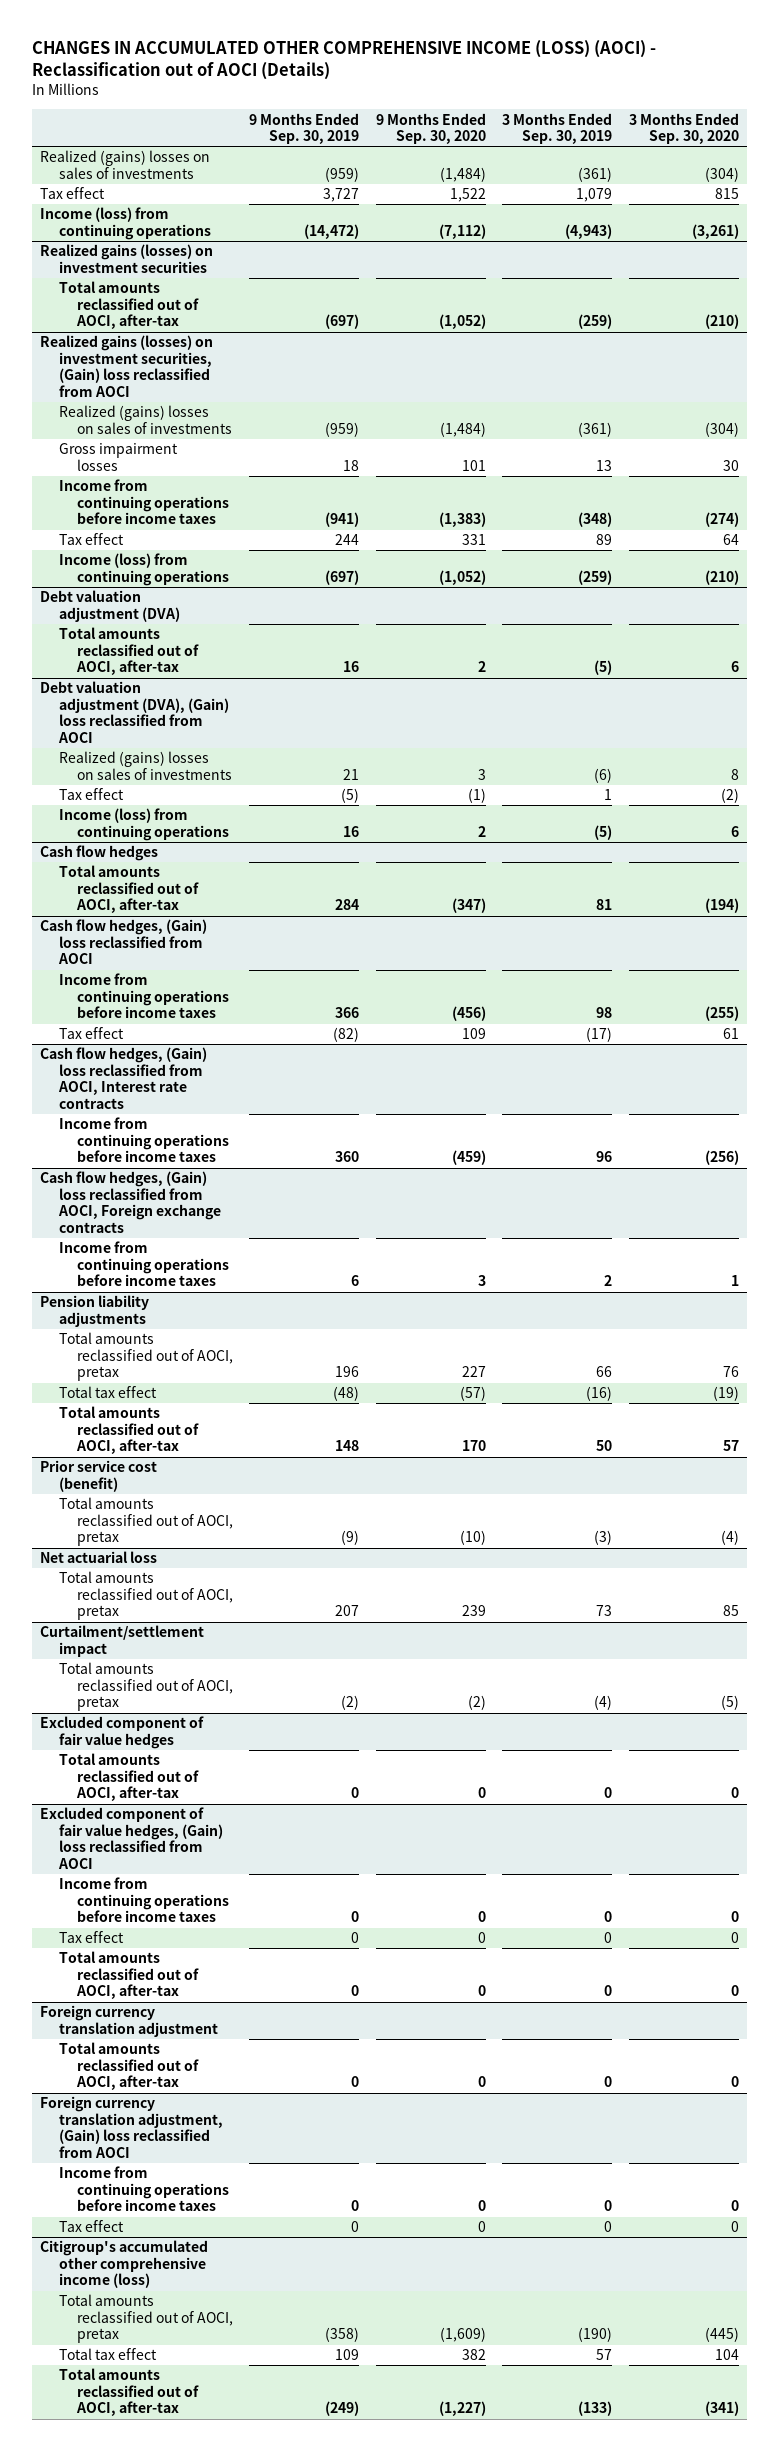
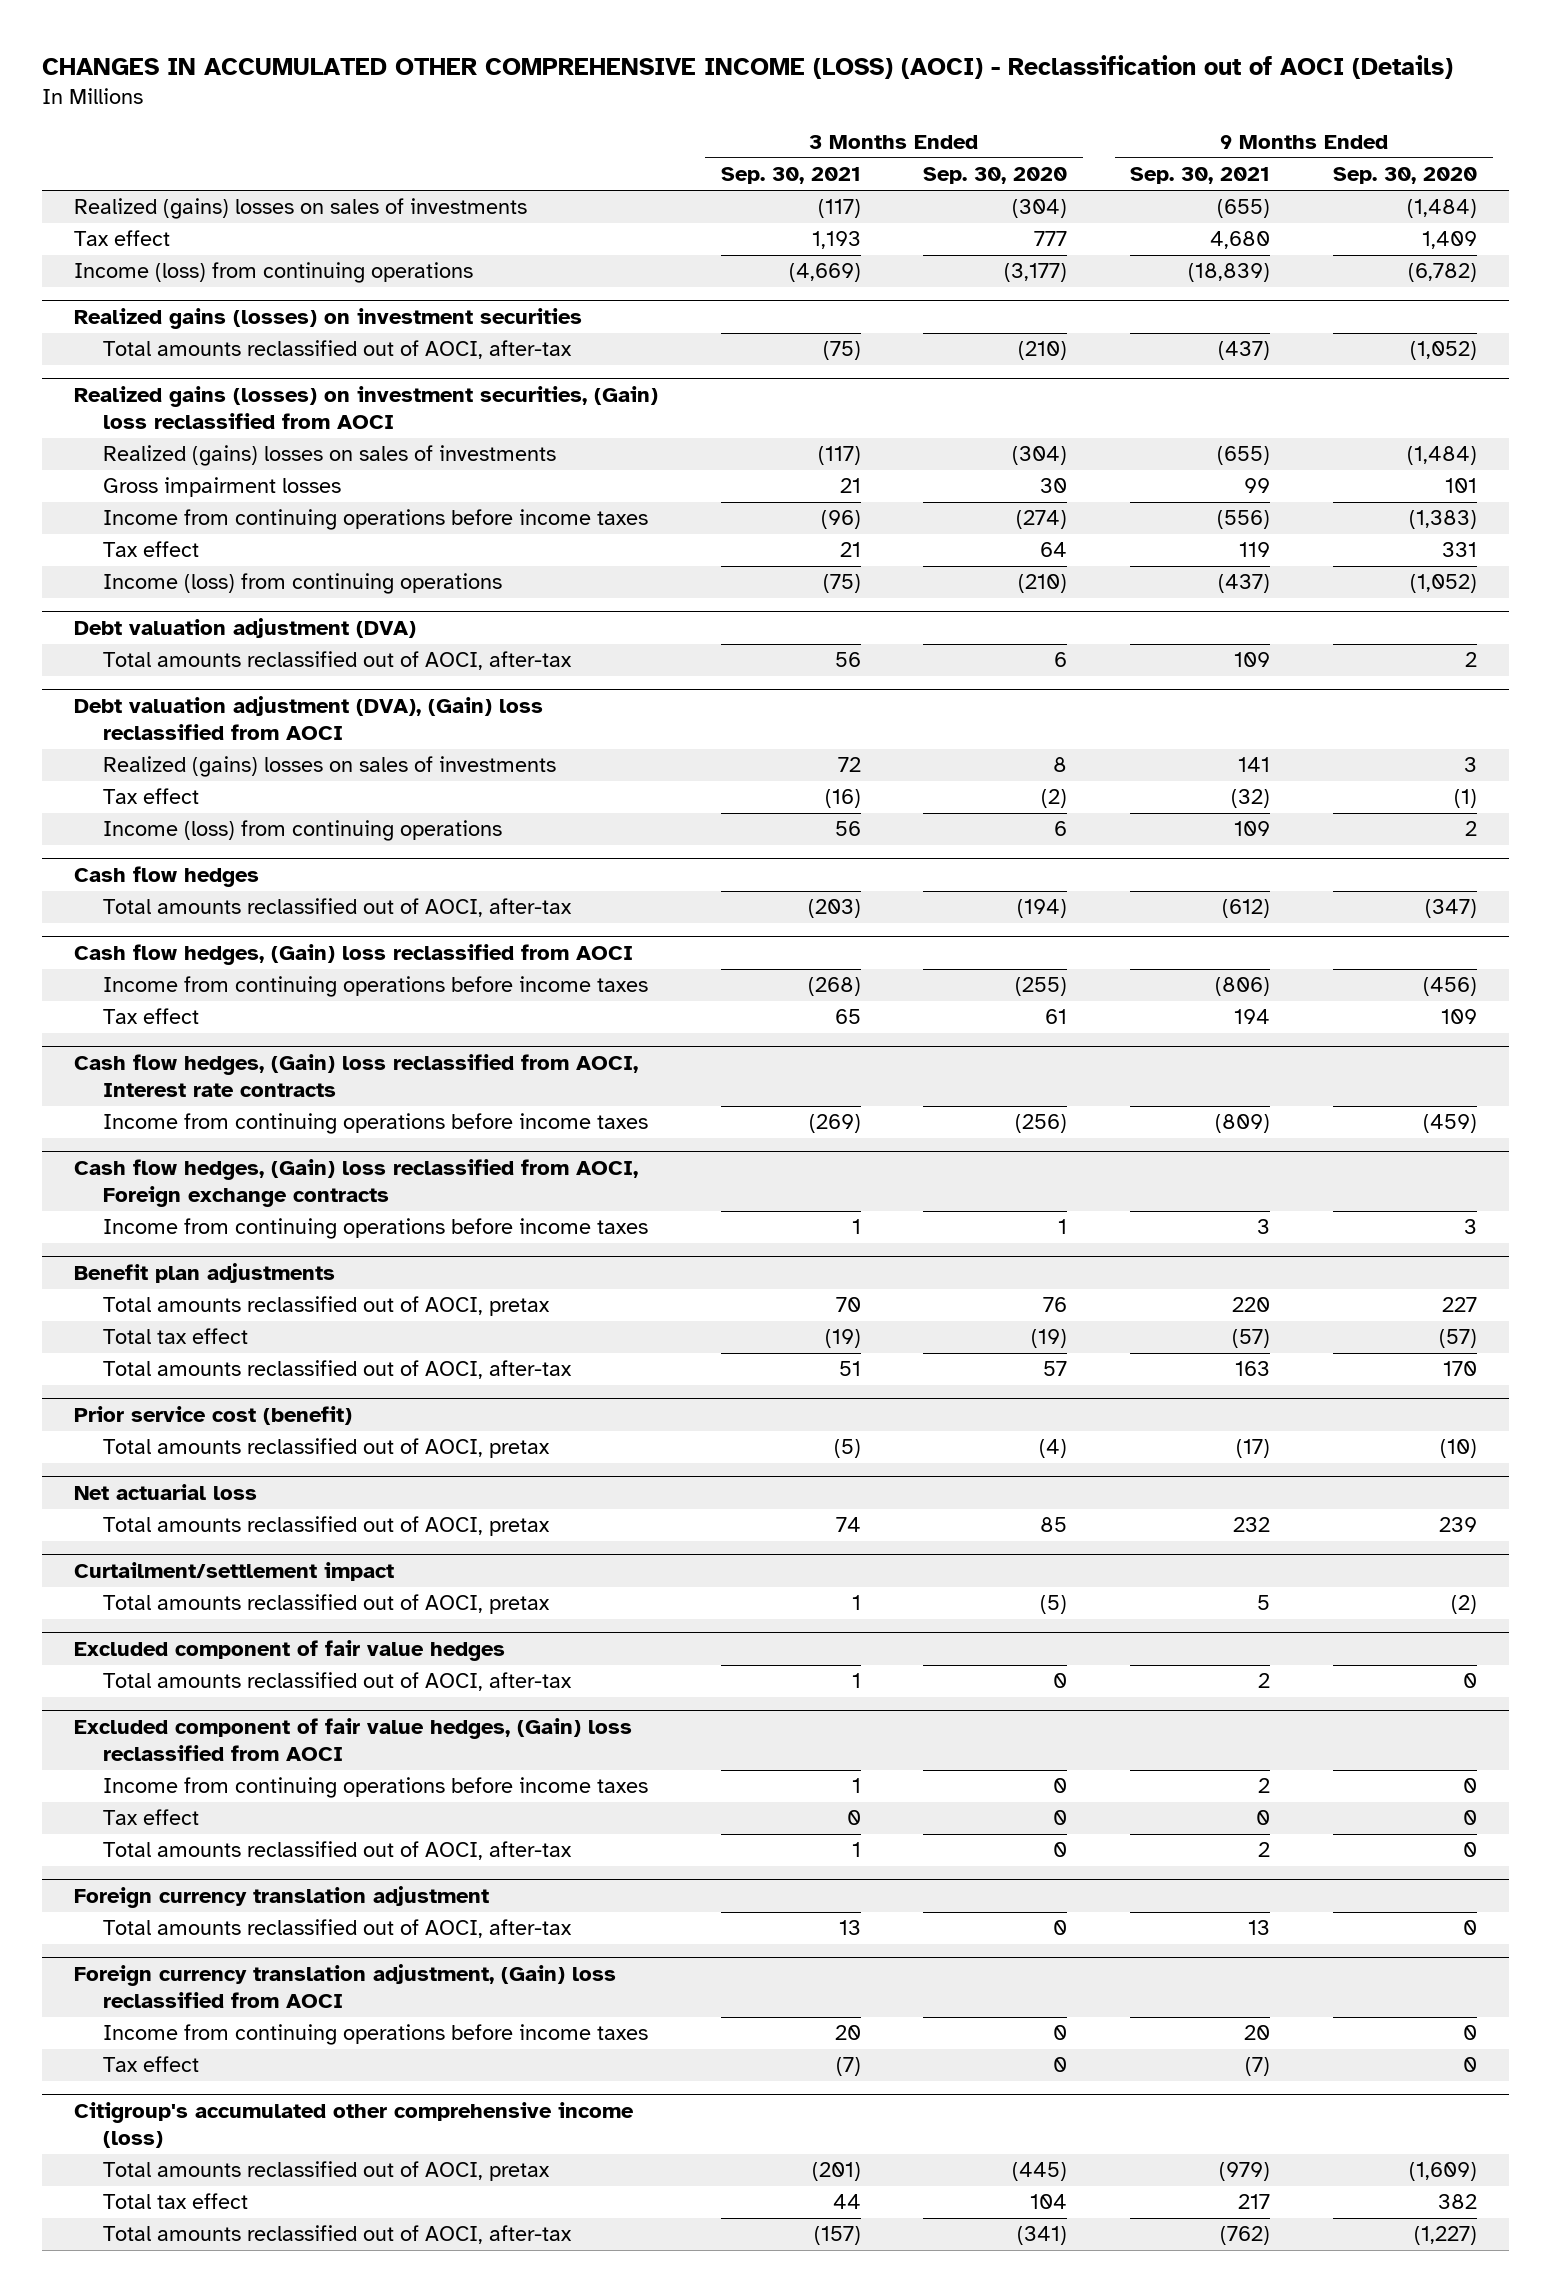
[249,112,360,145] 9 Months Ended Sep. 30, 2019 -> none
[502,112,613,145] 3 Months Ended Sep. 30, 2019 -> none
none -> [720,167,861,185] Sep. 30, 2021
none -> [1130,167,1271,185] Sep. 30, 2021
[449,188,486,203] 1,522 -> [1422,231,1478,250] 1,409
[714,188,739,200] 815 -> [1034,231,1068,247] 777
[438,223,486,239] (7,112) -> [1408,263,1478,283] (6,782)
[691,223,739,239] (3,261) -> [1004,263,1068,283] (3,177)
[40,1295,150,1327] Pension liability adjustments -> [73,1262,335,1283] Benefit plan adjustments

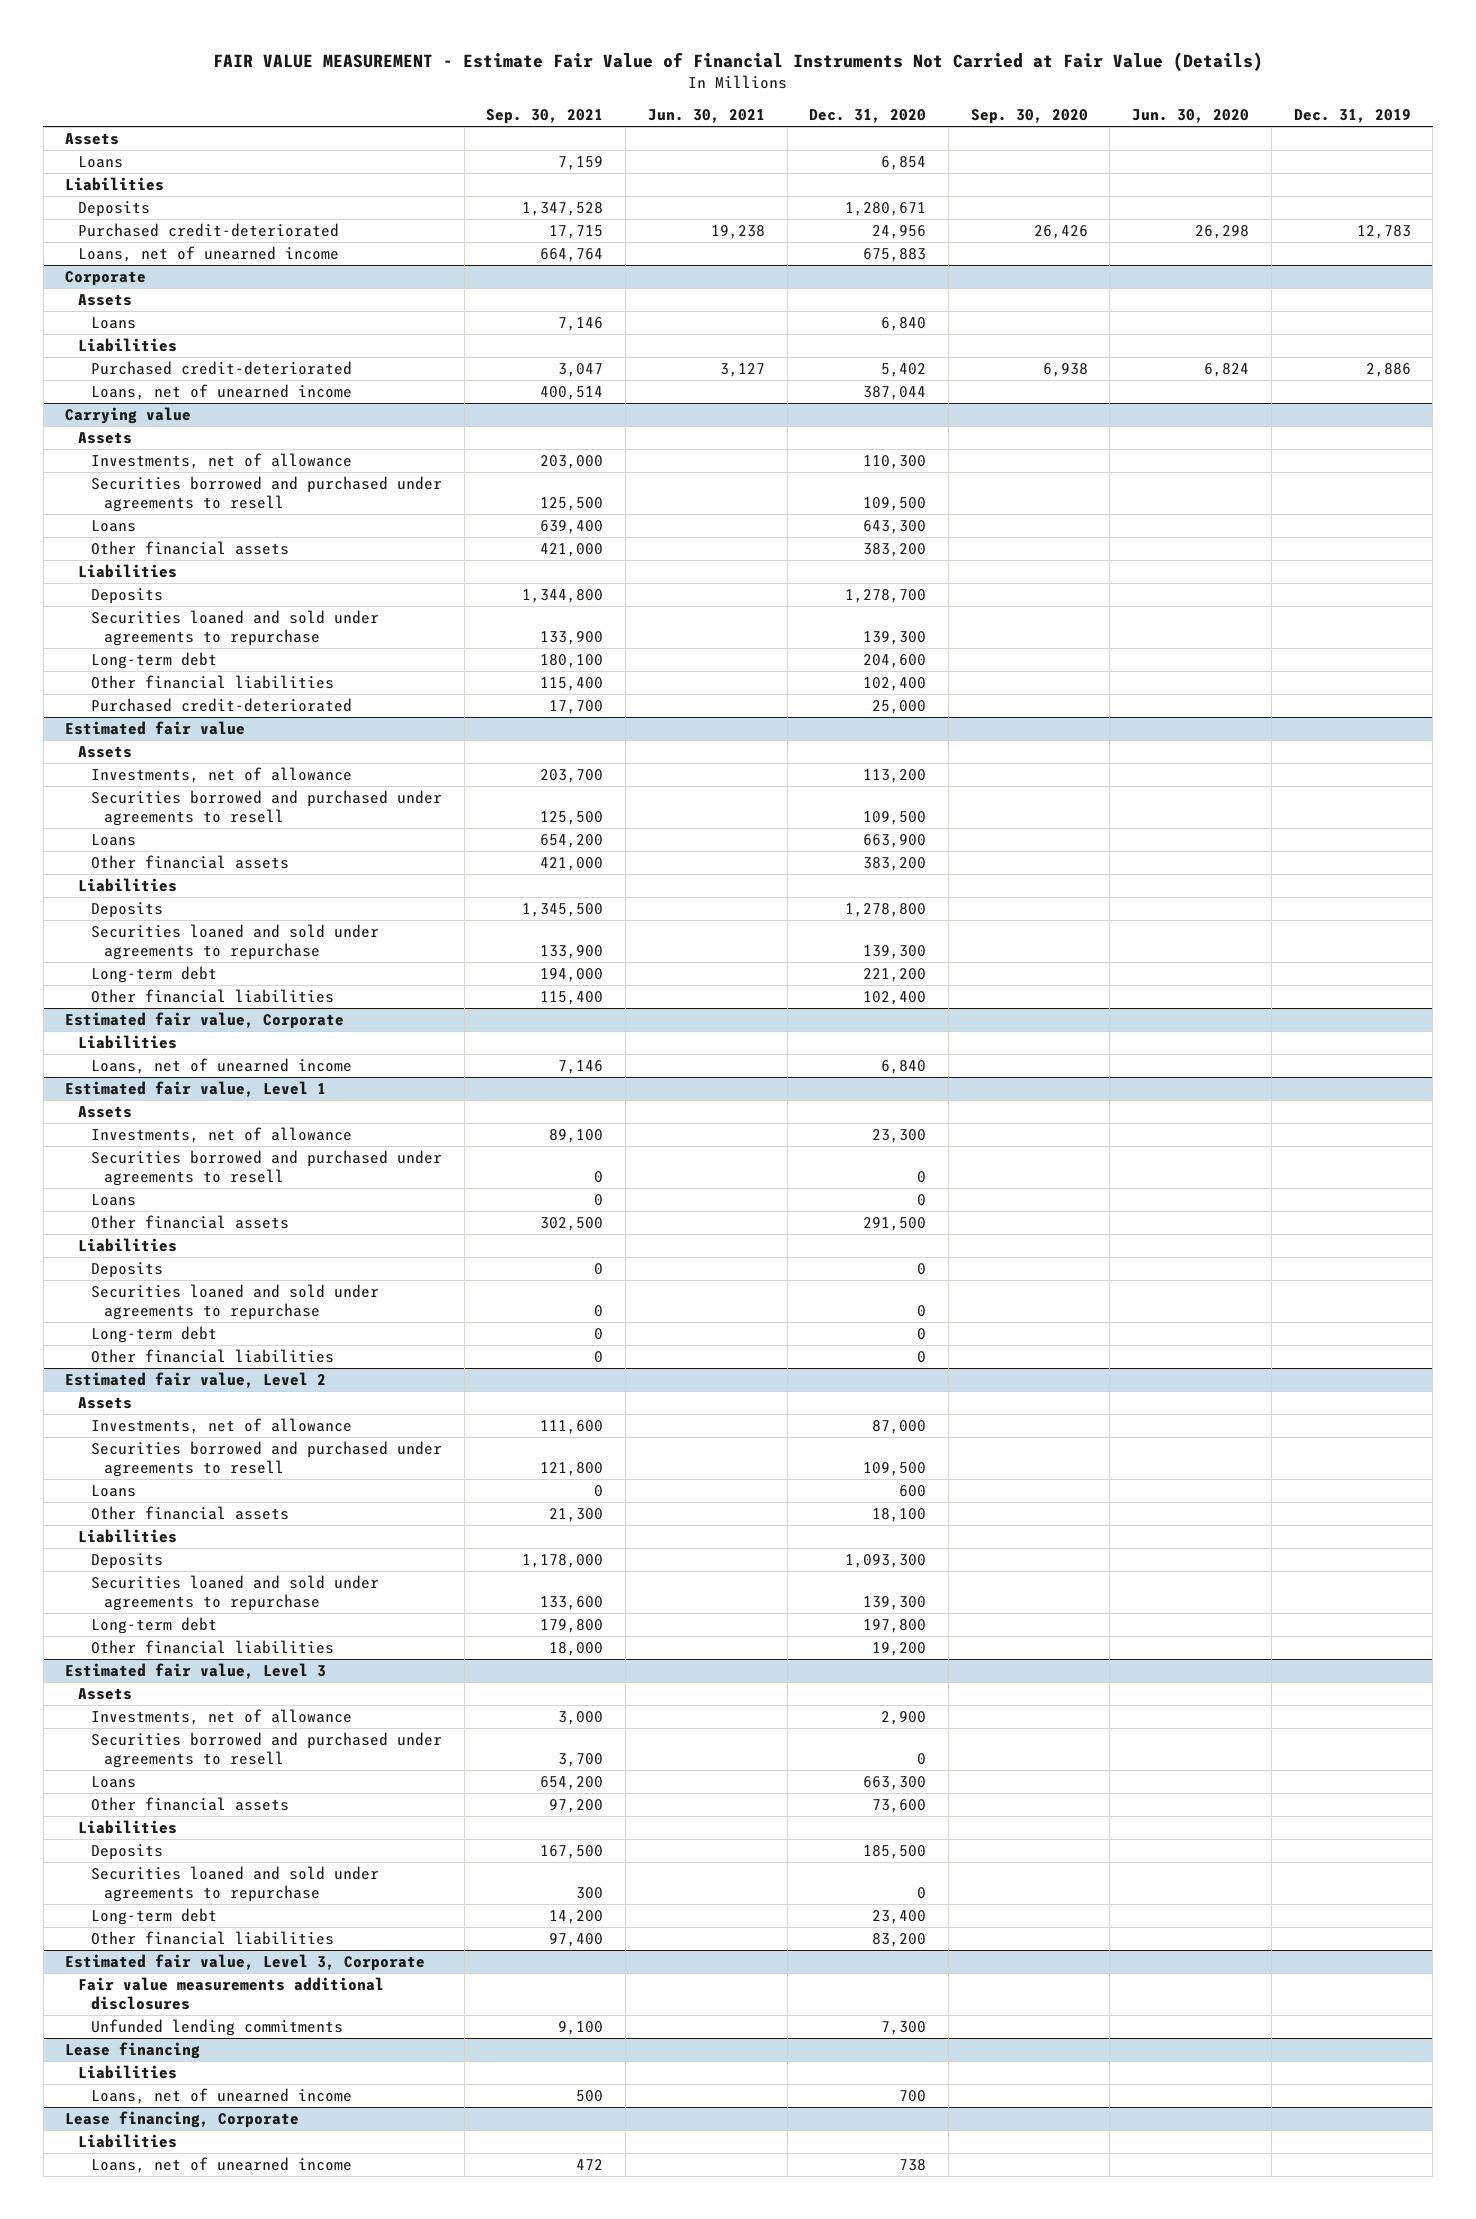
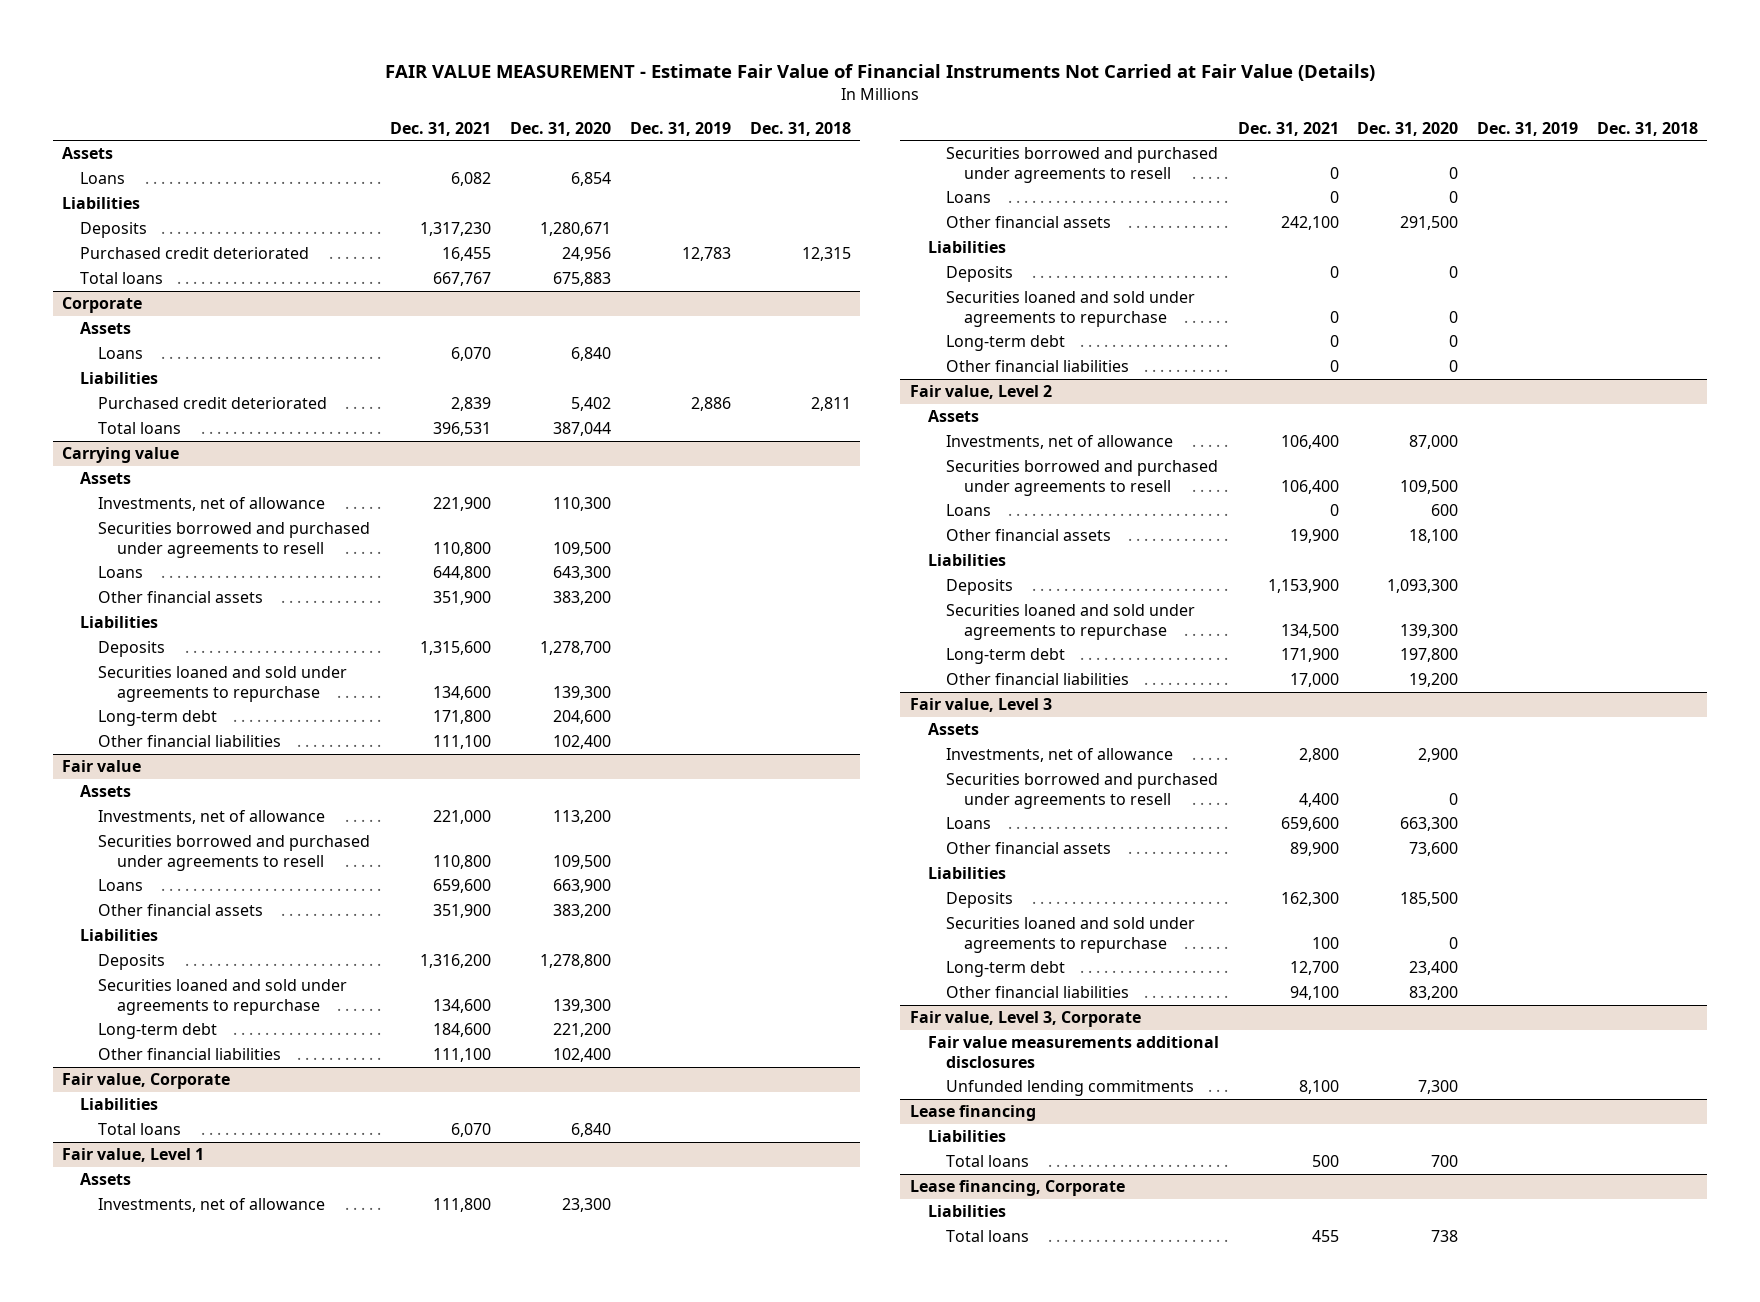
[486,109,604,125] Sep. 30, 2021 -> none
[647,109,765,124] Jun. 30, 2021 -> none
[970,109,1088,125] Sep. 30, 2020 -> none
[1132,109,1250,124] Jun. 30, 2020 -> none
none -> [390,121,492,136] Dec. 31, 2021
none -> [749,121,851,136] Dec. 31, 2018
[78,222,340,237] Purchased credit-deteriorated -> [80,247,310,260] Purchased credit deteriorated
[78,245,340,262] Loans, net of unearned income -> [80,272,164,285] Total loans
[91,360,353,375] Purchased credit-deteriorated -> [98,397,328,410] Purchased credit deteriorated
[91,383,353,400] Loans, net of unearned income -> [98,422,182,435] Total loans
[91,697,353,712] Purchased credit-deteriorated -> none
[65,720,246,735] Estimated fair value -> [62,760,142,773] Fair value
[65,1011,345,1029] Estimated fair value, Corporate -> [62,1073,231,1090] Fair value, Corporate
[91,1057,353,1074] Loans, net of unearned income -> [98,1123,182,1136] Total loans
[65,1080,327,1097] Estimated fair value, Level 1 -> [62,1148,205,1163] Fair value, Level 1
[65,1371,327,1388] Estimated fair value, Level 2 -> [909,385,1052,400] Fair value, Level 2
[65,1662,327,1679] Estimated fair value, Level 3 -> [909,698,1052,713] Fair value, Level 3
[65,1953,426,1971] Estimated fair value, Level 3, Corporate -> [909,1011,1141,1028] Fair value, Level 3, Corporate
[91,2087,353,2104] Loans, net of unearned income -> [945,1155,1029,1168] Total loans
[91,2156,353,2173] Loans, net of unearned income -> [945,1230,1029,1243] Total loans

